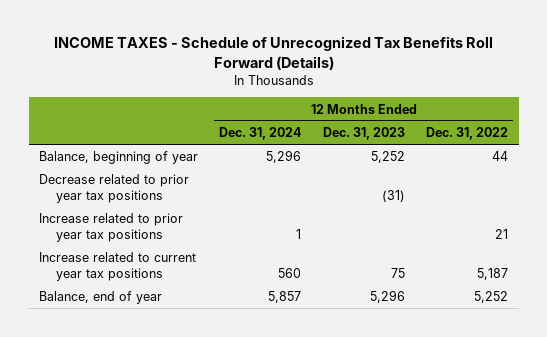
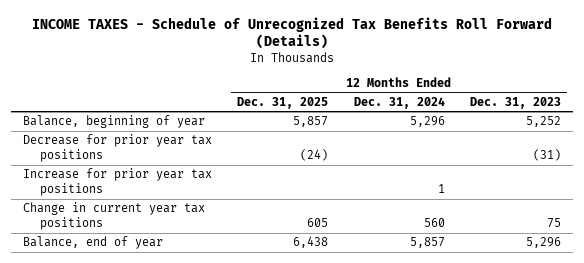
[426,127,509,141] Dec. 31, 2022 -> none
none -> [237,96,329,109] Dec. 31, 2025
[39,174,190,204] Decrease related to prior year tax positions -> [23,134,213,163] Decrease for prior year tax positions
[39,213,184,243] Increase related to prior year tax positions -> [23,168,213,197] Increase for prior year tax positions
[39,252,197,282] Increase related to current year tax positions -> [23,202,206,231] Change in current year tax positions

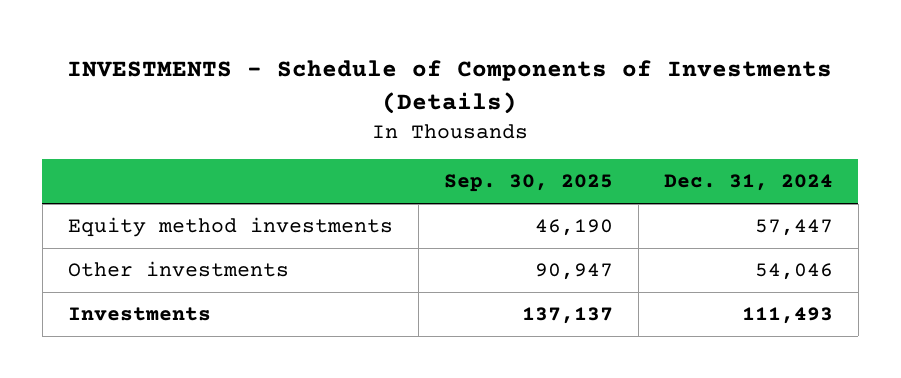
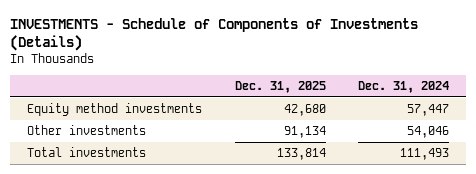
[443,174,613,193] Sep. 30, 2025 -> none
none -> [234,80,326,93] Dec. 31, 2025
[67,307,211,322] Investments -> [26,147,146,158] Total investments

